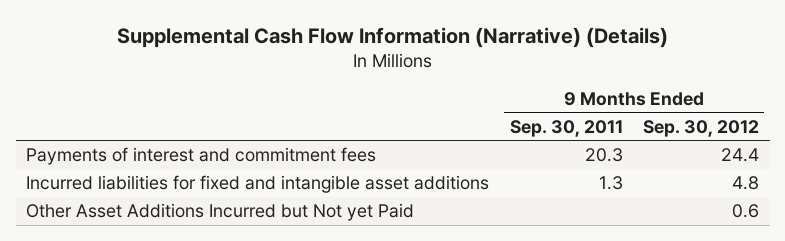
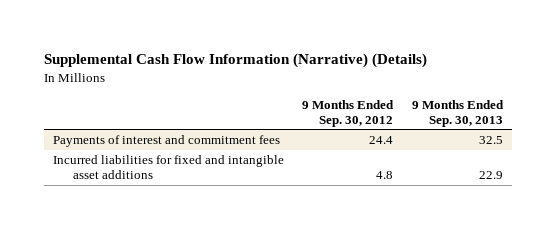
[509,119,623,137] Sep. 30, 2011 -> none
none -> [411,99,504,127] 9 Months Ended Sep. 30, 2013
[25,203,414,222] Other Asset Additions Incurred but Not yet Paid -> none

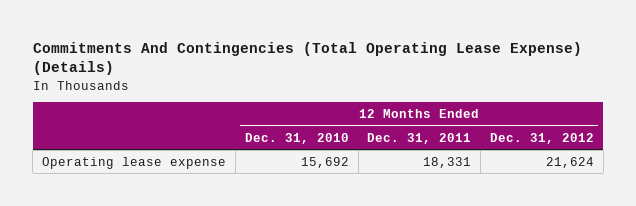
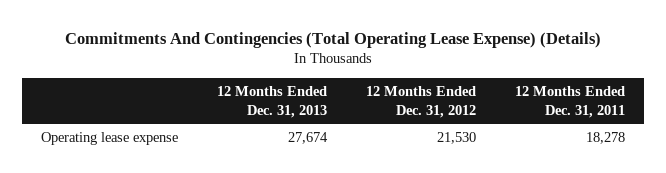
[244,132,349,144] Dec. 31, 2010 -> none
none -> [217,86,328,118] 12 Months Ended Dec. 31, 2013
[423,156,472,168] 18,331 -> [585,132,625,145] 18,278
[545,156,594,168] 21,624 -> [437,132,477,145] 21,530

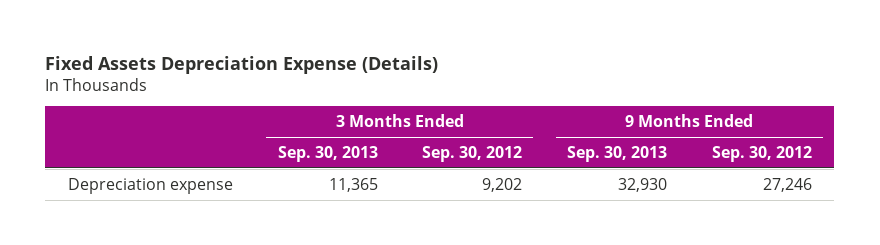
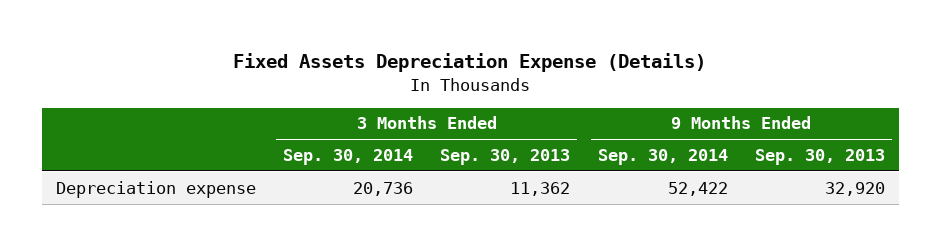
[422,146,523,163] Sep. 30, 2012 -> none
[711,146,812,163] Sep. 30, 2012 -> none
none -> [283,148,414,165] Sep. 30, 2014
none -> [597,148,728,165] Sep. 30, 2014
[328,177,378,192] 11,365 -> [510,181,571,196] 11,362
[618,177,668,192] 32,930 -> [824,181,885,196] 32,920

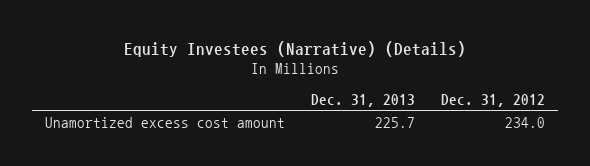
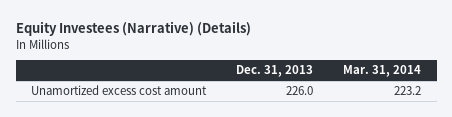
[441,93,546,107] Dec. 31, 2012 -> none
none -> [343,65,422,78] Mar. 31, 2014
[375,116,416,128] 225.7 -> [286,86,314,96] 226.0

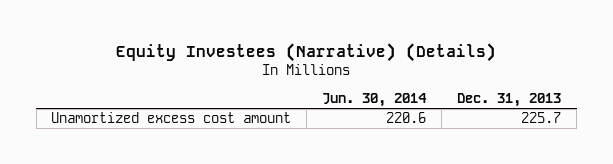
[343,65,422,78] Mar. 31, 2014 -> none
none -> [322,93,428,108] Jun. 30, 2014
[286,86,314,96] 226.0 -> [521,112,562,124] 225.7

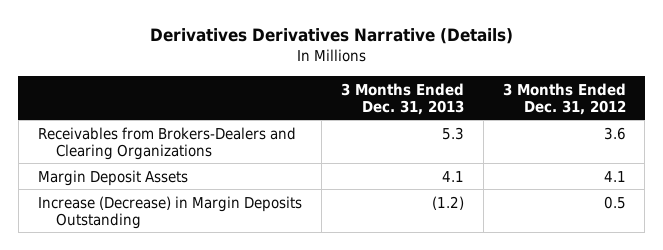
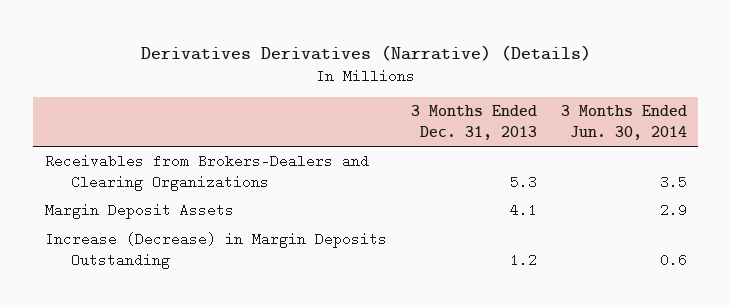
[149,28,513,45] Derivatives Derivatives Narrative (Details) -> [140,44,591,61] Derivatives Derivatives (Narrative) (Details)
[502,82,626,115] 3 Months Ended Dec. 31, 2012 -> none
none -> [560,105,687,140] 3 Months Ended Jun. 30, 2014
[431,195,464,210] (1.2) -> [509,252,537,267] 1.2

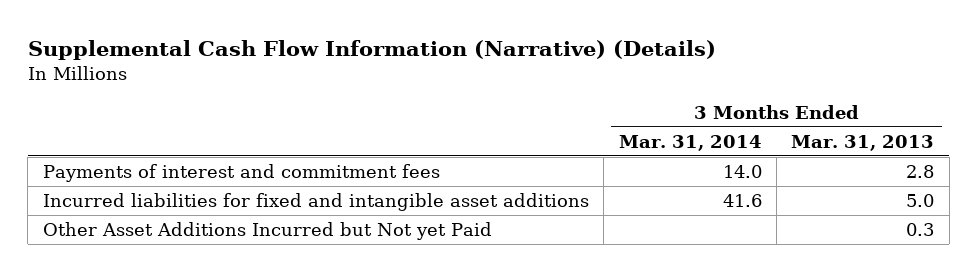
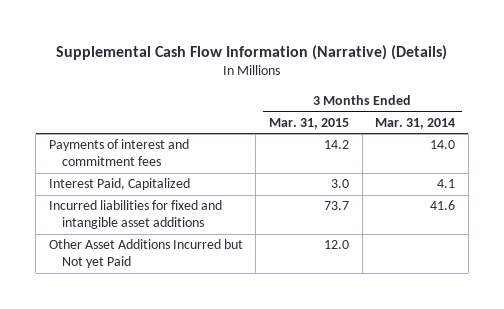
[791,134,935,151] Mar. 31, 2013 -> none
none -> [269,117,350,129] Mar. 31, 2015
none -> [48,178,190,191] Interest Paid, Capitalized

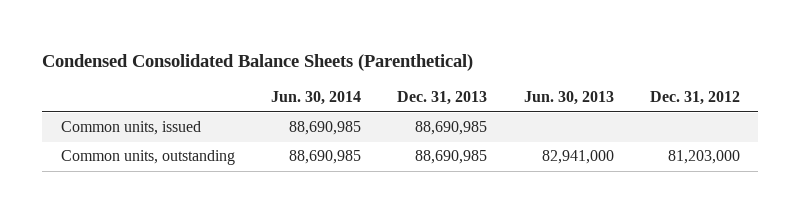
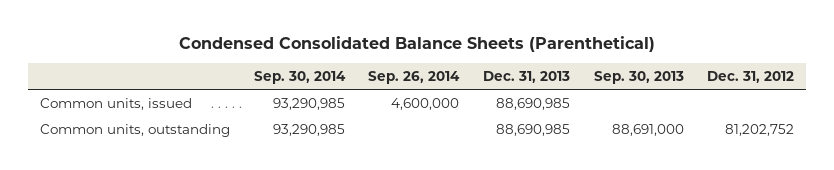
[270,91,361,106] Jun. 30, 2014 -> none
[523,91,614,106] Jun. 30, 2013 -> none
none -> [253,71,346,85] Sep. 30, 2014
none -> [368,71,461,85] Sep. 26, 2014
none -> [593,71,684,85] Sep. 30, 2013
[668,150,741,165] 81,203,000 -> [725,123,795,136] 81,202,752

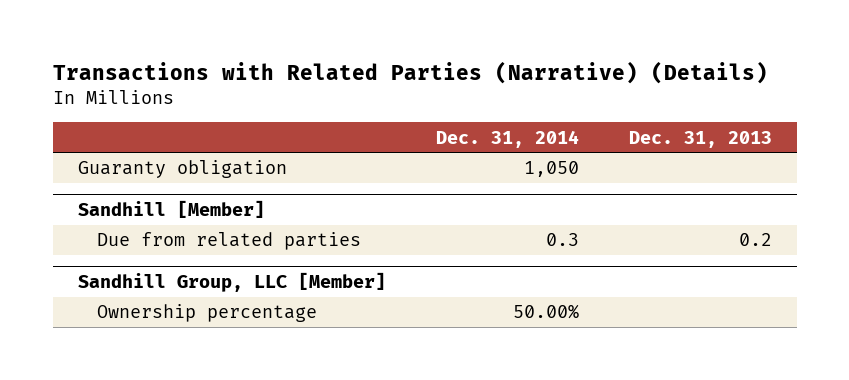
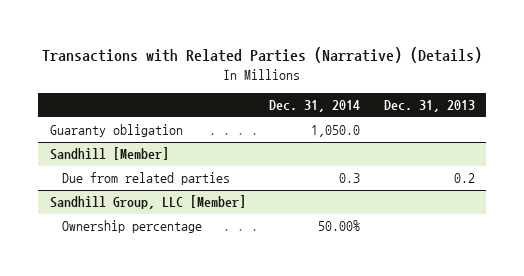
[523,161,579,178] 1,050 -> [311,125,361,138] 1,050.0

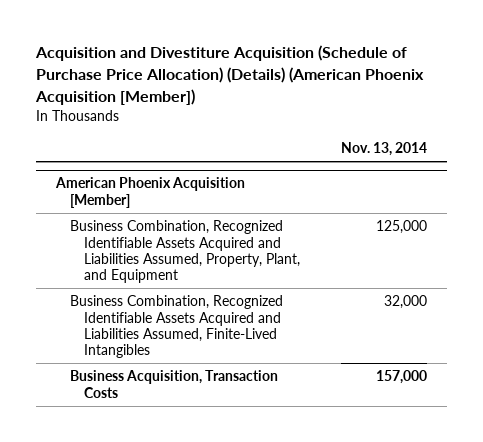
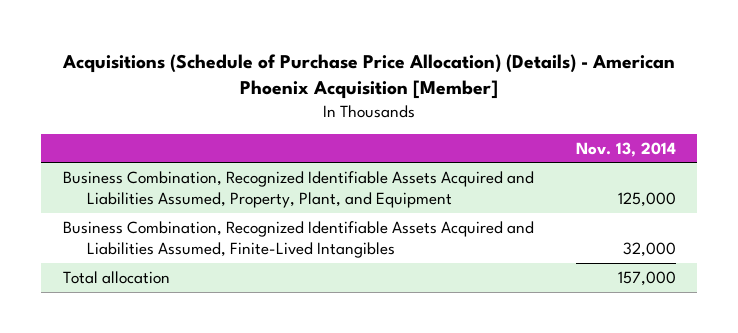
[35,45,425,105] Acquisition and Divestiture Acquisition (Schedule of Purchase Price Allocation) (Details) (American Phoenix Acquisition [Member]) -> [62,53,676,99] Acquisitions (Schedule of Purchase Price Allocation) (Details) - American Phoenix Acquisition [Member]
[55,177,246,208] American Phoenix Acquisition [Member] -> none
[70,370,279,398] Business Acquisition, Transaction Costs -> [62,271,170,285] Total allocation

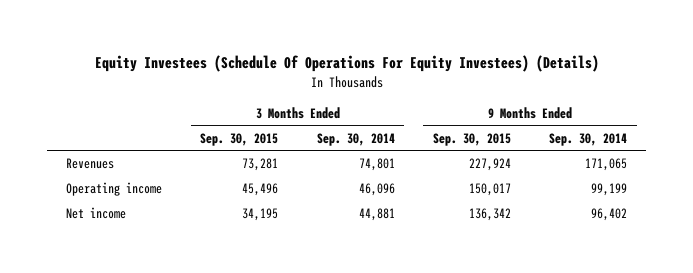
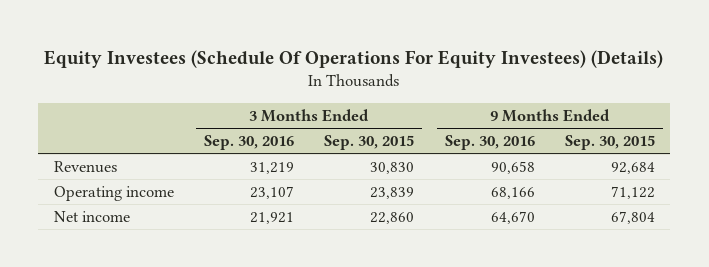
[316,132,395,146] Sep. 30, 2014 -> none
[548,132,627,146] Sep. 30, 2014 -> none
none -> [203,135,294,151] Sep. 30, 2016
none -> [444,135,535,151] Sep. 30, 2016
[242,158,279,172] 73,281 -> [370,162,415,175] 30,830
[468,158,511,172] 227,924 -> [611,162,656,175] 92,684
[242,183,279,197] 45,496 -> [370,187,415,200] 23,839
[468,183,511,197] 150,017 -> [611,186,656,200] 71,122
[242,208,279,222] 34,195 -> [370,212,415,225] 22,860
[468,208,511,222] 136,342 -> [611,211,656,225] 67,804

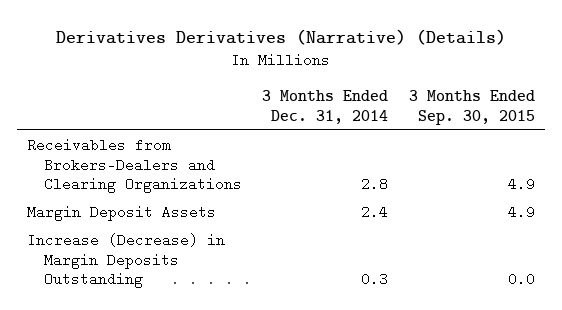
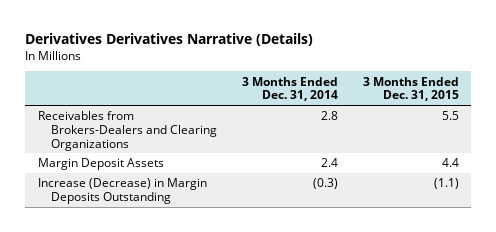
[55,28,506,45] Derivatives Derivatives (Narrative) (Details) -> [25,32,314,46] Derivatives Derivatives Narrative (Details)
[408,90,535,125] 3 Months Ended Sep. 30, 2015 -> none
none -> [362,76,459,102] 3 Months Ended Dec. 31, 2015
[361,271,389,286] 0.3 -> [312,178,338,190] (0.3)

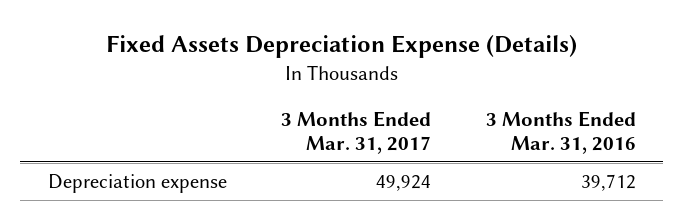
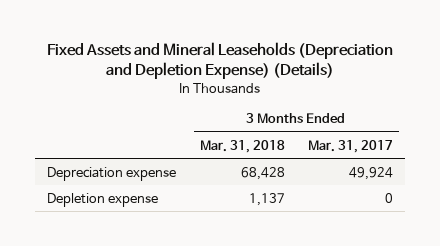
[105,35,577,59] Fixed Assets Depreciation Expense (Details) -> [47,42,394,80] Fixed Assets and Mineral Leaseholds (Depreciation and Depletion Expense) (Details)
[486,111,637,155] 3 Months Ended Mar. 31, 2016 -> none
none -> [199,139,285,153] Mar. 31, 2018
none -> [46,192,158,207] Depletion expense

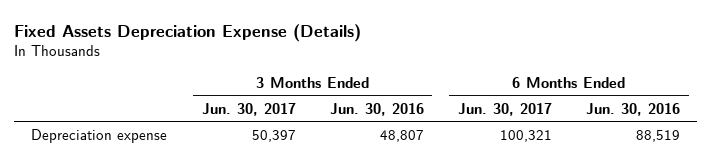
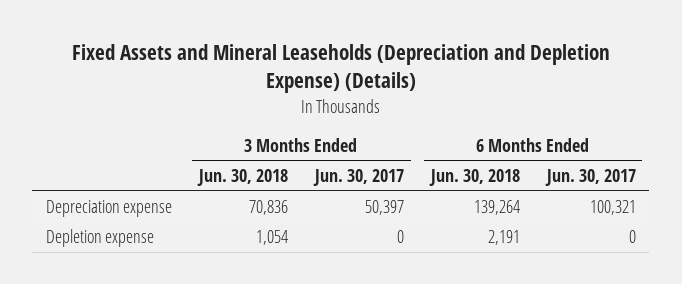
[14,23,362,42] Fixed Assets Depreciation Expense (Details) -> [71,44,610,94] Fixed Assets and Mineral Leaseholds (Depreciation and Depletion Expense) (Details)
[329,102,424,116] Jun. 30, 2016 -> none
[586,102,681,116] Jun. 30, 2016 -> none
none -> [196,169,288,187] Jun. 30, 2018
none -> [428,169,520,187] Jun. 30, 2018
none -> [45,229,154,248] Depletion expense

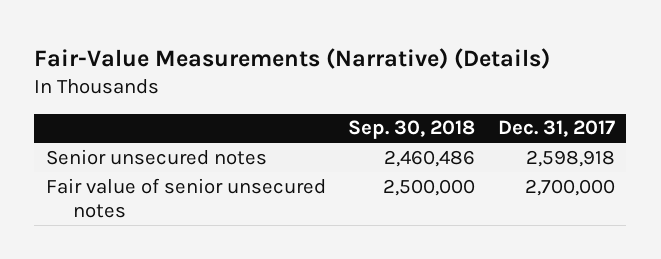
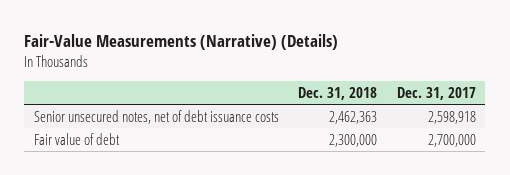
[348,120,476,140] Sep. 30, 2018 -> none
none -> [298,86,378,100] Dec. 31, 2018
[45,148,267,165] Senior unsecured notes -> [34,109,280,124] Senior unsecured notes, net of debt issuance costs
[45,177,326,218] Fair value of senior unsecured notes -> [34,132,121,145] Fair value of debt

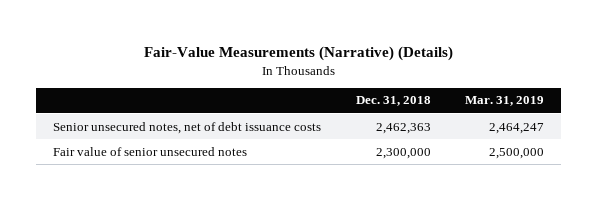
[396,86,476,100] Dec. 31, 2017 -> none
none -> [464,96,544,107] Mar. 31, 2019
[34,132,121,145] Fair value of debt -> [53,146,248,156] Fair value of senior unsecured notes

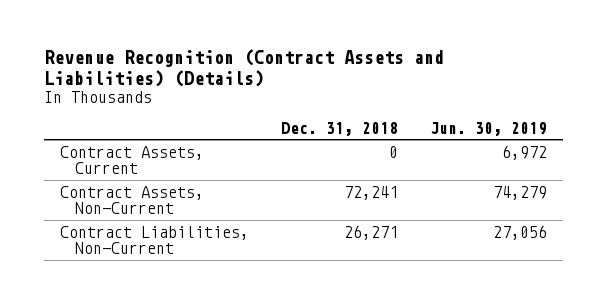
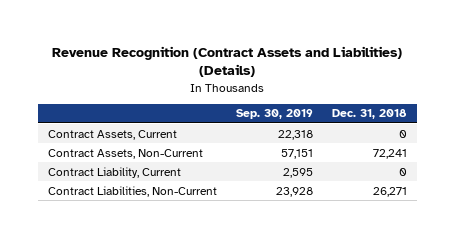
[430,121,548,136] Jun. 30, 2019 -> none
none -> [235,109,313,120] Sep. 30, 2019
none -> [47,166,181,178] Contract Liability, Current

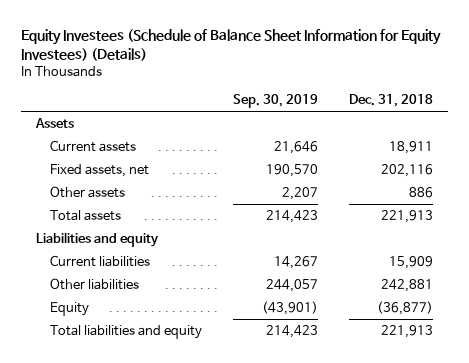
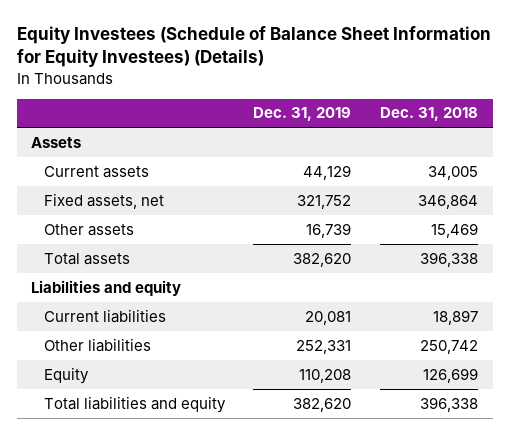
[232,93,318,108] Sep. 30, 2019 -> none
none -> [253,107,352,122] Dec. 31, 2019
[388,140,433,154] 18,911 -> [428,165,479,180] 34,005
[380,163,433,177] 202,116 -> [418,194,479,209] 346,864
[408,186,433,198] 886 -> [431,222,479,238] 15,469
[380,209,433,223] 221,913 -> [420,251,479,267] 396,338
[388,255,433,269] 15,909 -> [433,309,479,325] 18,897
[380,278,433,292] 242,881 -> [420,339,479,354] 250,742
[376,300,433,315] (36,877) -> [423,367,479,383] 126,699
[380,324,433,338] 221,913 -> [420,396,479,412] 396,338

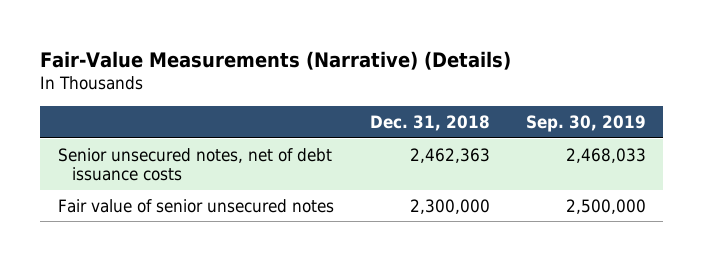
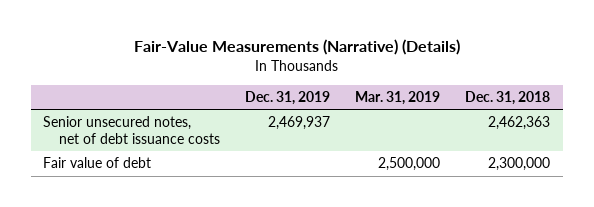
[525,114,646,132] Sep. 30, 2019 -> none
none -> [244,91,330,106] Dec. 31, 2019
none -> [355,91,441,106] Mar. 31, 2019
[58,198,335,213] Fair value of senior unsecured notes -> [43,157,152,169] Fair value of debt

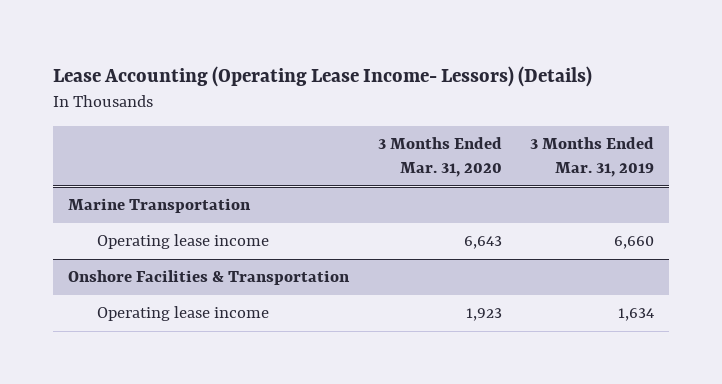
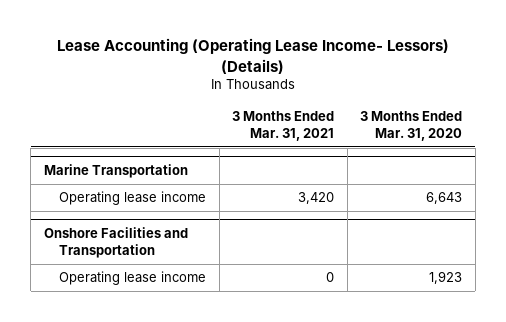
[530,137,655,178] 3 Months Ended Mar. 31, 2019 -> none
none -> [232,110,335,141] 3 Months Ended Mar. 31, 2021
[67,270,350,286] Onshore Facilities & Transportation -> [43,226,188,258] Onshore Facilities and Transportation

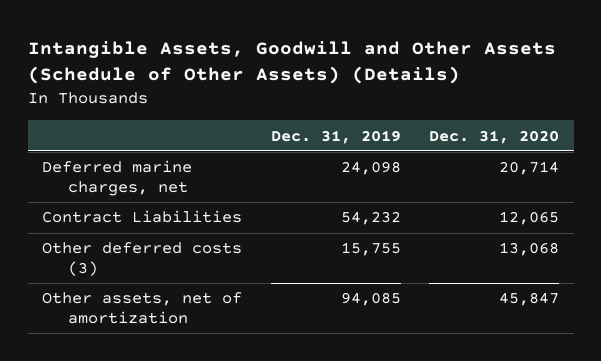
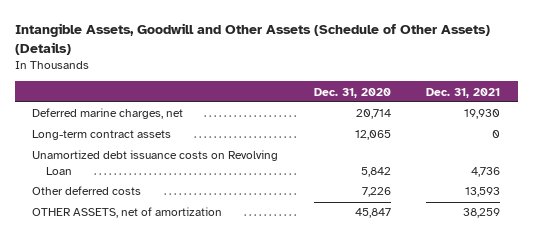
[270,129,401,144] Dec. 31, 2019 -> none
none -> [426,87,501,98] Dec. 31, 2021
[42,210,243,224] Contract Liabilities -> [32,130,172,141] Long-term contract assets
none -> [32,150,279,176] Unamortized debt issuance costs on Revolving Loan
[42,242,243,276] Other deferred costs (3) -> [32,186,142,196] Other deferred costs
[499,242,560,257] 13,068 -> [361,187,391,198] 7,226
[42,292,243,324] Other assets, net of amortization -> [32,207,223,219] OTHER ASSETS, net of amortization

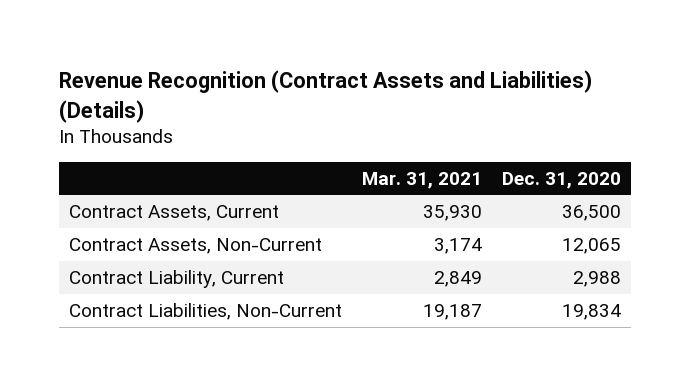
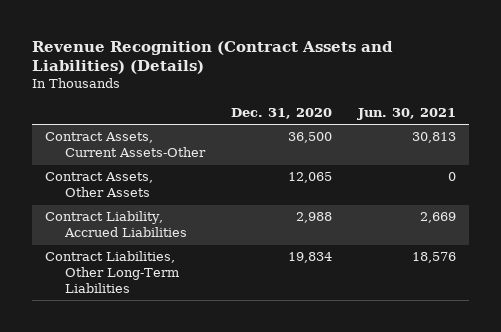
[362,171,483,189] Mar. 31, 2021 -> none
none -> [356,108,456,121] Jun. 30, 2021
[69,204,280,221] Contract Assets, Current -> [45,132,207,158] Contract Assets, Current Assets-Other
[69,237,323,254] Contract Assets, Non-Current -> [45,172,154,198] Contract Assets, Other Assets
[69,269,285,288] Contract Liability, Current -> [45,211,188,238] Contract Liability, Accrued Liabilities
[69,302,343,320] Contract Liabilities, Non-Current -> [45,251,180,294] Contract Liabilities, Other Long-Term Liabilities

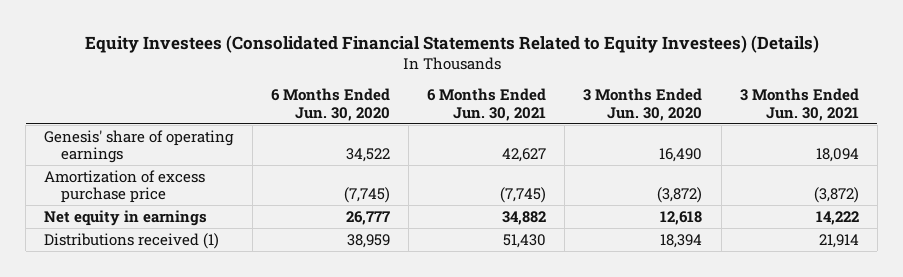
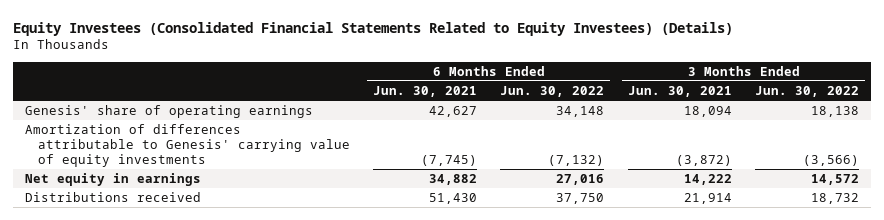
[270,88,390,121] 6 Months Ended Jun. 30, 2020 -> none
[583,88,703,121] 3 Months Ended Jun. 30, 2020 -> none
none -> [500,85,605,97] Jun. 30, 2022
none -> [755,85,860,97] Jun. 30, 2022
[44,169,206,204] Amortization of excess purchase price -> [25,124,350,168] Amortization of differences attributable to Genesis' carrying value of equity investments
[44,232,220,249] Distributions received (1) -> [25,192,202,203] Distributions received

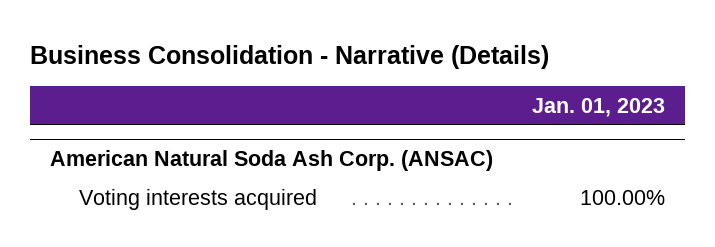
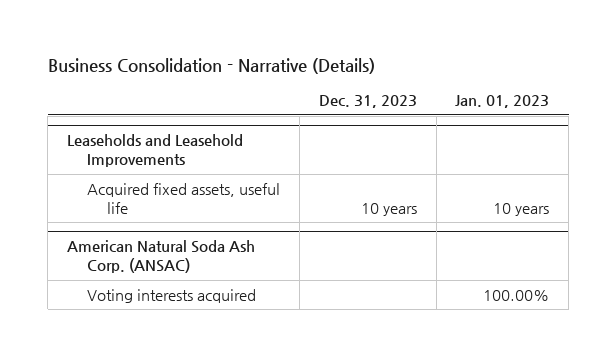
none -> [318,95,417,109] Dec. 31, 2023
none -> [66,134,243,168] Leaseholds and Leasehold Improvements
none -> [87,182,281,214] Acquired fixed assets, useful life

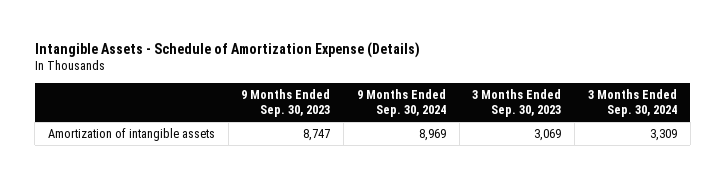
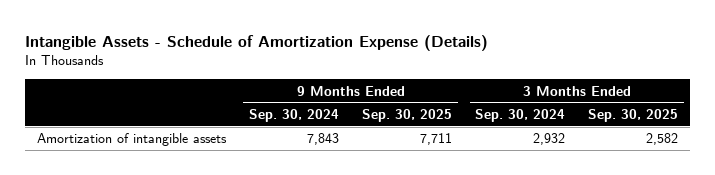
[241,88,331,118] 9 Months Ended Sep. 30, 2023 -> none
[472,88,562,118] 3 Months Ended Sep. 30, 2023 -> none
none -> [362,108,453,122] Sep. 30, 2025
none -> [588,108,679,122] Sep. 30, 2025
[418,129,446,142] 8,969 -> [307,133,340,146] 7,843
[649,129,677,142] 3,309 -> [533,133,566,146] 2,932

